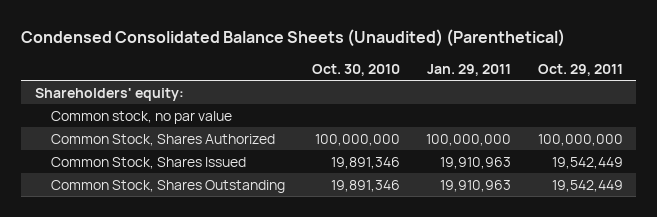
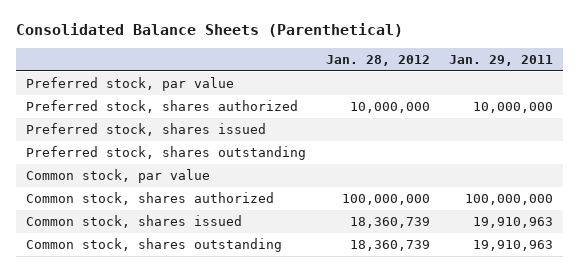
[21,29,566,48] Condensed Consolidated Balance Sheets (Unaudited) (Parenthetical) -> [15,23,403,38] Consolidated Balance Sheets (Parenthetical)
[311,63,400,76] Oct. 30, 2010 -> none
[537,63,623,76] Oct. 29, 2011 -> none
none -> [325,55,430,67] Jan. 28, 2012
[34,87,184,101] Shareholders' equity: -> none
none -> [25,77,234,92] Preferred stock, par value
none -> [25,100,298,114] Preferred stock, shares authorized
none -> [25,123,266,137] Preferred stock, shares issued
none -> [25,146,306,161] Preferred stock, shares outstanding
[51,110,233,124] Common stock, no par value -> [25,169,210,184] Common stock, par value
[51,133,276,146] Common Stock, Shares Authorized -> [25,192,274,206] Common stock, shares authorized
[51,156,247,169] Common Stock, Shares Issued -> [25,215,242,229] Common stock, shares issued
[51,179,286,193] Common Stock, Shares Outstanding -> [25,238,282,253] Common stock, shares outstanding

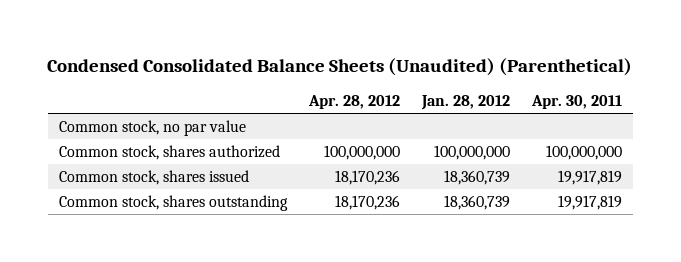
[15,23,403,38] Consolidated Balance Sheets (Parenthetical) -> [47,58,633,77] Condensed Consolidated Balance Sheets (Unaudited) (Parenthetical)
[449,55,554,67] Jan. 29, 2011 -> none
none -> [307,95,400,110] Apr. 28, 2012
none -> [531,95,623,110] Apr. 30, 2011
[25,77,234,92] Preferred stock, par value -> none
[25,100,298,114] Preferred stock, shares authorized -> none
[25,123,266,137] Preferred stock, shares issued -> none
[25,146,306,161] Preferred stock, shares outstanding -> none
[25,169,210,184] Common stock, par value -> [58,119,246,136] Common stock, no par value

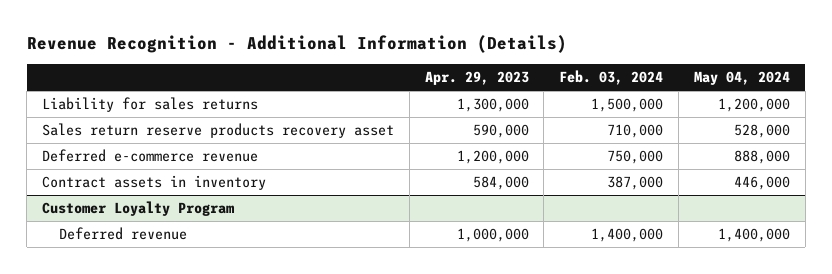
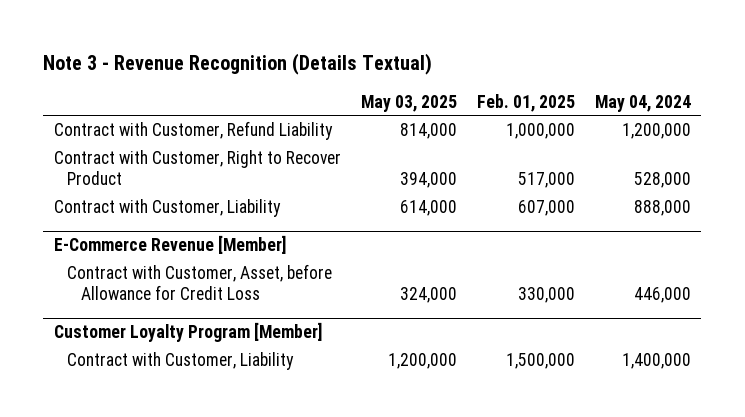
[26,35,567,54] Revenue Recognition - Additional Information (Details) -> [43,53,433,76] Note 3 - Revenue Recognition (Details Textual)
[424,71,529,86] Apr. 29, 2023 -> none
[559,70,664,86] Feb. 03, 2024 -> none
none -> [360,94,457,112] May 03, 2025
none -> [476,93,575,112] Feb. 01, 2025
[58,227,187,241] Deferred revenue -> none
[41,97,258,113] Liability for sales returns -> [53,121,333,141] Contract with Customer, Refund Liability
[41,123,394,139] Sales return reserve products recovery asset -> [53,150,341,185] Contract with Customer, Right to Recover Product
[41,149,258,163] Deferred e-commerce revenue -> [53,199,281,218] Contract with Customer, Liability
none -> [53,235,286,255] E-Commerce Revenue [Member]
[41,175,266,191] Contract assets in inventory -> [67,264,333,300] Contract with Customer, Asset, before Allowance for Credit Loss
[41,201,235,217] Customer Loyalty Program -> [53,322,322,343] Customer Loyalty Program [Member]
none -> [67,352,295,371] Contract with Customer, Liability

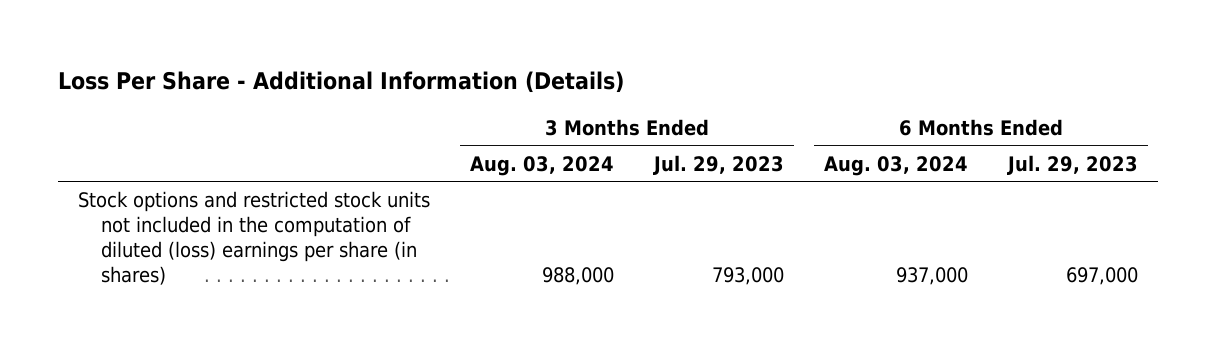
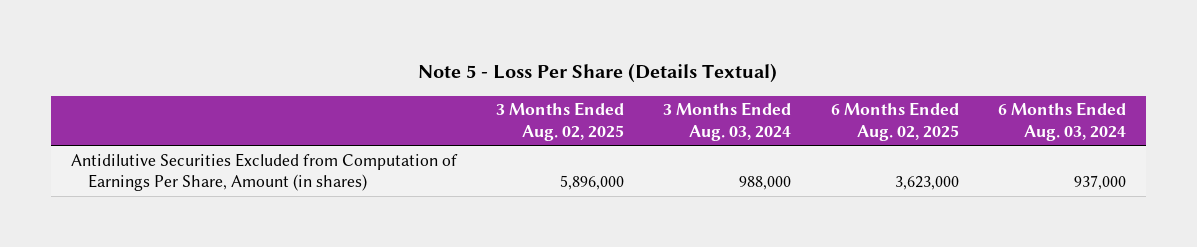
[57,70,624,93] Loss Per Share - Additional Information (Details) -> [418,63,778,84] Note 5 - Loss Per Share (Details Textual)
[652,154,784,175] Jul. 29, 2023 -> none
[1007,154,1139,175] Jul. 29, 2023 -> none
none -> [496,102,625,141] 3 Months Ended Aug. 02, 2025
none -> [830,102,959,141] 6 Months Ended Aug. 02, 2025
[77,191,430,285] Stock options and restricted stock units not included in the computation of diluted (loss) earnings per share (in shares) -> [70,152,458,192] Antidilutive Securities Excluded from Computation of Earnings Per Share, Amount (in shares)

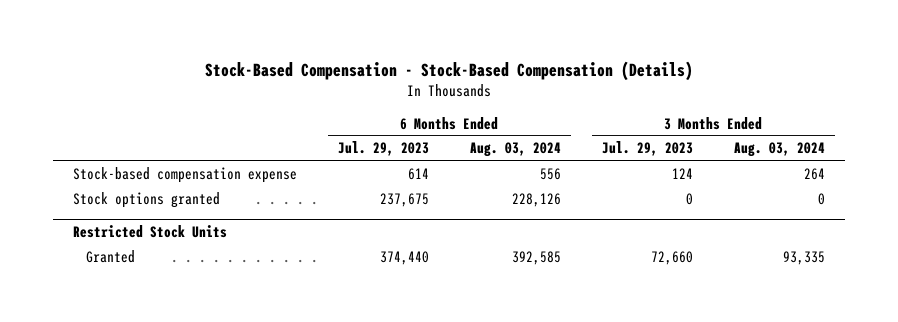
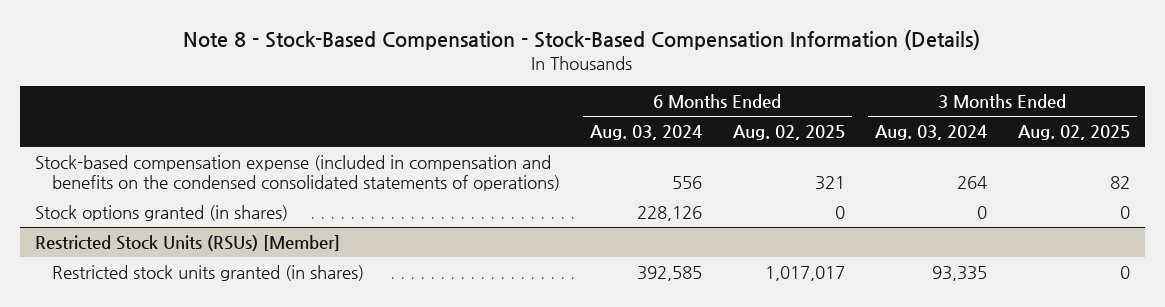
[204,60,693,81] Stock-Based Compensation - Stock-Based Compensation (Details) -> [183,30,981,51] Note 8 - Stock-Based Compensation - Stock-Based Compensation Information (Details)
[338,141,430,157] Jul. 29, 2023 -> none
[601,141,693,157] Jul. 29, 2023 -> none
none -> [732,125,845,141] Aug. 02, 2025
none -> [1017,125,1130,141] Aug. 02, 2025
[73,166,298,183] Stock-based compensation expense -> [34,154,560,192] Stock-based compensation expense (included in compensation and benefits on the condensed consolidated statements of operations)
[73,191,221,208] Stock options granted -> [34,204,288,221] Stock options granted (in shares)
[73,225,228,239] Restricted Stock Units -> [34,234,340,251] Restricted Stock Units (RSUs) [Member]
[86,249,136,263] Granted -> [51,264,364,281] Restricted stock units granted (in shares)

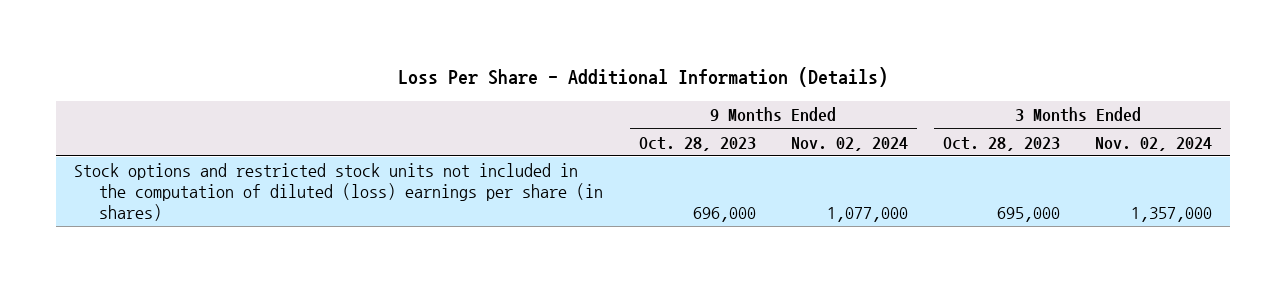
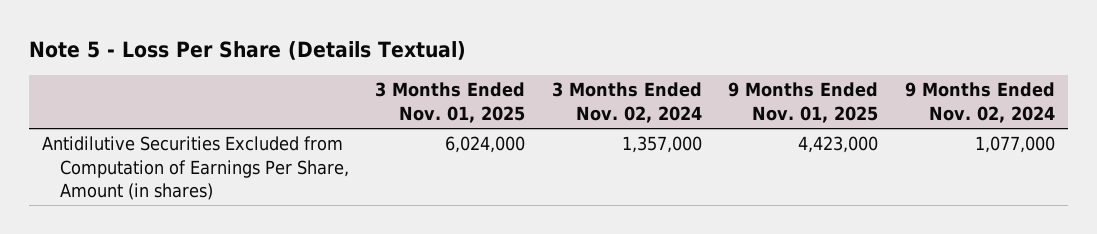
[398,67,889,88] Loss Per Share - Additional Information (Details) -> [29,40,467,60] Note 5 - Loss Per Share (Details Textual)
[638,136,756,151] Oct. 28, 2023 -> none
[943,136,1061,151] Oct. 28, 2023 -> none
none -> [375,82,526,123] 3 Months Ended Nov. 01, 2025
none -> [728,82,879,123] 9 Months Ended Nov. 01, 2025
[74,163,604,221] Stock options and restricted stock units not included in the computation of diluted (loss) earnings per share (in shares) -> [42,136,349,201] Antidilutive Securities Excluded from Computation of Earnings Per Share, Amount (in shares)

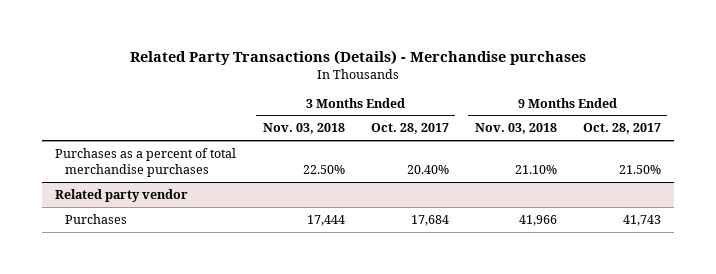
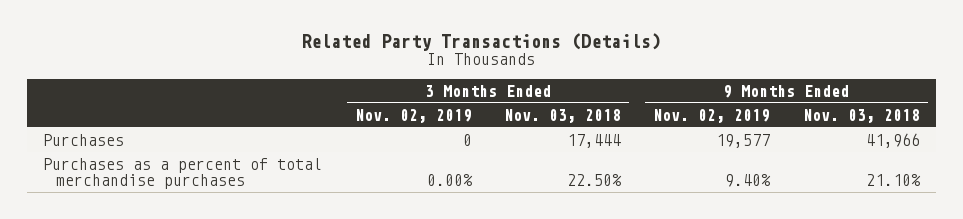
[130,49,587,65] Related Party Transactions (Details) - Merchandise purchases -> [301,32,662,51] Related Party Transactions (Details)
[370,123,449,135] Oct. 28, 2017 -> none
[582,123,661,135] Oct. 28, 2017 -> none
none -> [354,108,472,123] Nov. 02, 2019
none -> [653,108,771,123] Nov. 02, 2019
[55,188,189,202] Related party vendor -> none
[55,147,237,177] Purchases as a percent of total merchandise purchases -> [43,158,323,189] Purchases as a percent of total merchandise purchases

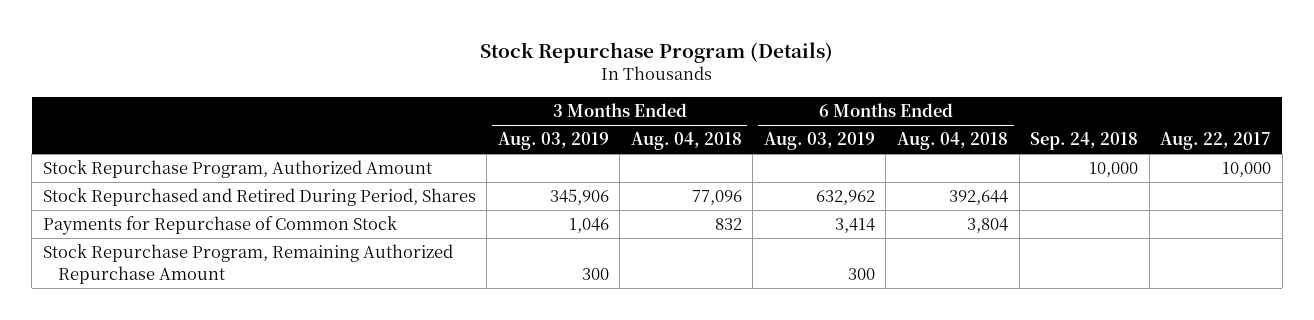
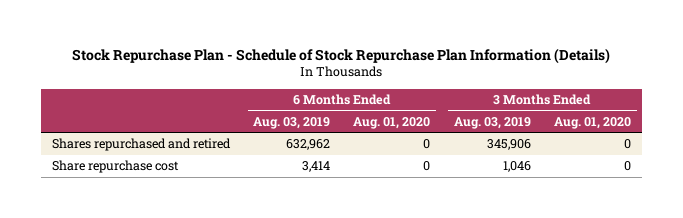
[479,41,833,63] Stock Repurchase Program (Details) -> [72,47,611,64] Stock Repurchase Plan - Schedule of Stock Repurchase Plan Information (Details)
[630,132,742,151] Aug. 04, 2018 -> none
[897,132,1009,151] Aug. 04, 2018 -> none
[1030,132,1139,151] Sep. 24, 2018 -> none
[1160,132,1272,151] Aug. 22, 2017 -> none
none -> [353,116,431,129] Aug. 01, 2020
none -> [553,116,631,129] Aug. 01, 2020
[42,160,432,179] Stock Repurchase Program, Authorized Amount -> none
[42,244,453,284] Stock Repurchase Program, Remaining Authorized Repurchase Amount -> none
[42,188,476,207] Stock Repurchased and Retired During Period, Shares -> [52,138,232,152] Shares repurchased and retired
[42,216,397,236] Payments for Repurchase of Common Stock -> [52,160,180,174] Share repurchase cost

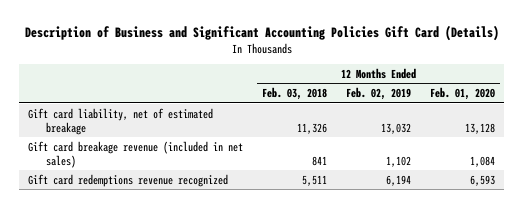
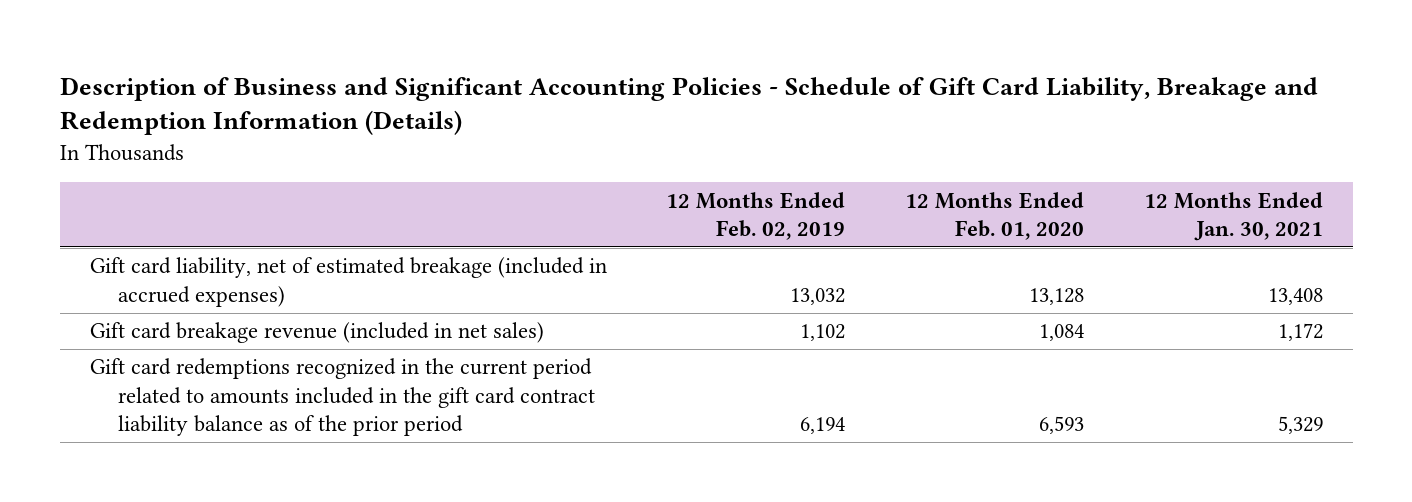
[24,24,499,41] Description of Business and Significant Accounting Policies Gift Card (Details) -> [59,76,1318,136] Description of Business and Significant Accounting Policies - Schedule of Gift Card Liability, Breakage and Redemption Information (Details)
[262,87,328,101] Feb. 03, 2018 -> none
none -> [1143,191,1323,242] 12 Months Ended Jan. 30, 2021
[28,107,214,135] Gift card liability, net of estimated breakage -> [89,257,607,307] Gift card liability, net of estimated breakage (included in accrued expenses)
[28,173,229,187] Gift card redemptions revenue recognized -> [89,358,596,437] Gift card redemptions recognized in the current period related to amounts included in the gift card contract liability balance as of the prior period

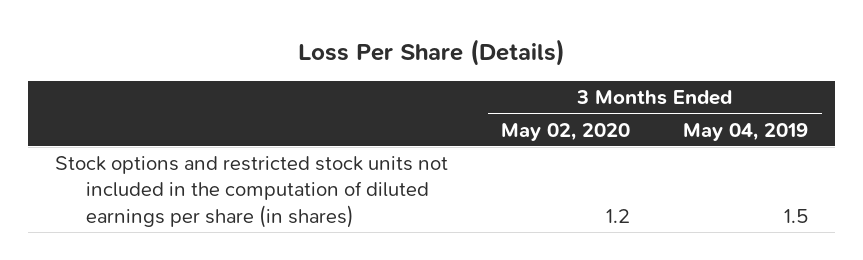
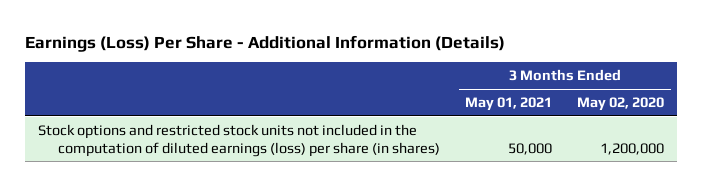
[297,39,565,67] Loss Per Share (Details) -> [24,34,505,52] Earnings (Loss) Per Share - Additional Information (Details)
[683,122,809,141] May 04, 2019 -> none
none -> [465,97,553,112] May 01, 2021
[54,156,448,228] Stock options and restricted stock units not included in the computation of diluted earnings per share (in shares) -> [37,124,440,157] Stock options and restricted stock units not included in the computation of diluted earnings (loss) per share (in shares)
[606,208,631,223] 1.2 -> [600,142,665,155] 1,200,000

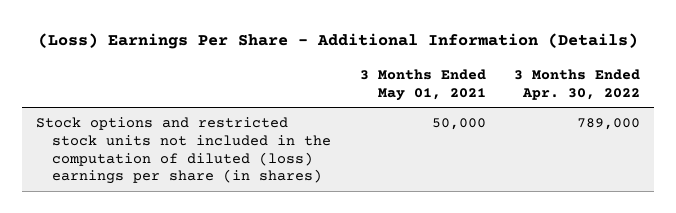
[24,34,505,52] Earnings (Loss) Per Share - Additional Information (Details) -> [37,33,638,50] (Loss) Earnings Per Share - Additional Information (Details)
[577,97,665,112] May 02, 2020 -> none
none -> [513,69,640,101] 3 Months Ended Apr. 30, 2022
[37,124,440,157] Stock options and restricted stock units not included in the computation of diluted earnings (loss) per share (in shares) -> [36,117,332,185] Stock options and restricted stock units not included in the computation of diluted (loss) earnings per share (in shares)

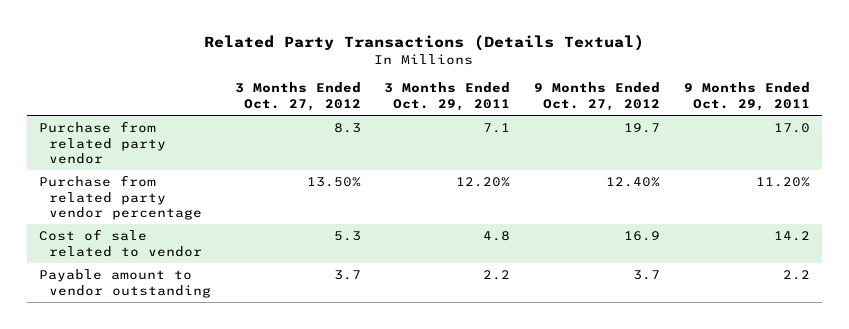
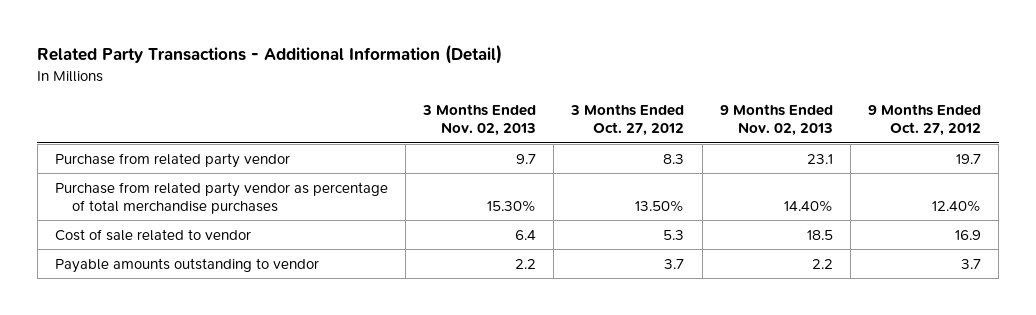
[204,34,645,51] Related Party Transactions (Details Textual) -> [37,44,503,65] Related Party Transactions - Additional Information (Detail)
[384,82,511,111] 3 Months Ended Oct. 29, 2011 -> none
[683,82,810,111] 9 Months Ended Oct. 29, 2011 -> none
none -> [422,104,537,137] 3 Months Ended Nov. 02, 2013
none -> [719,104,833,137] 9 Months Ended Nov. 02, 2013
[39,175,203,221] Purchase from related party vendor percentage -> [54,181,388,214] Purchase from related party vendor as percentage of total merchandise purchases
[39,269,212,298] Payable amount to vendor outstanding -> [54,257,319,273] Payable amounts outstanding to vendor

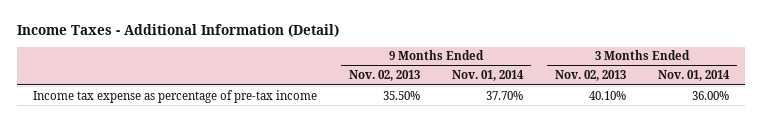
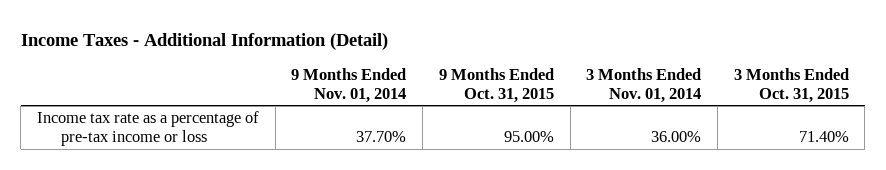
[348,70,420,82] Nov. 02, 2013 -> none
[555,70,627,82] Nov. 02, 2013 -> none
none -> [438,67,554,103] 9 Months Ended Oct. 31, 2015
none -> [733,67,849,103] 3 Months Ended Oct. 31, 2015
[32,89,317,103] Income tax expense as percentage of pre-tax income -> [36,111,259,147] Income tax rate as a percentage of pre-tax income or loss

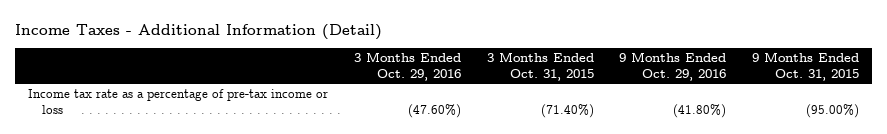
[291,67,407,103] 9 Months Ended Nov. 01, 2014 -> none
[586,67,702,103] 3 Months Ended Nov. 01, 2014 -> none
none -> [353,52,461,82] 3 Months Ended Oct. 29, 2016
none -> [619,52,727,82] 9 Months Ended Oct. 29, 2016
[503,131,554,143] 95.00% -> [805,104,859,119] (95.00%)
[798,131,849,143] 71.40% -> [540,104,594,119] (71.40%)

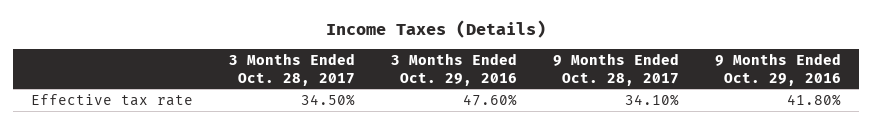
[15,24,383,41] Income Taxes - Additional Information (Detail) -> [325,19,546,38] Income Taxes (Details)
[486,52,594,82] 3 Months Ended Oct. 31, 2015 -> none
[751,52,859,82] 9 Months Ended Oct. 31, 2015 -> none
none -> [228,52,355,86] 3 Months Ended Oct. 28, 2017
none -> [553,52,680,86] 9 Months Ended Oct. 28, 2017
[28,89,329,115] Income tax rate as a percentage of pre-tax income or loss -> [30,93,193,106] Effective tax rate
[407,104,461,119] (47.60%) -> [462,93,517,106] 47.60%
[673,104,727,119] (41.80%) -> [787,93,842,106] 41.80%

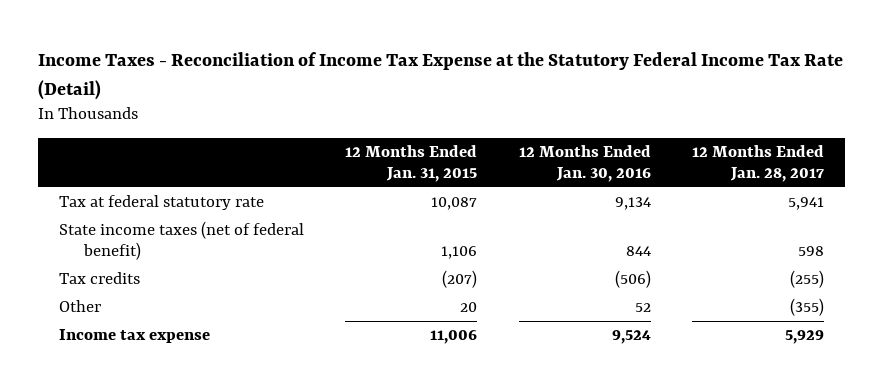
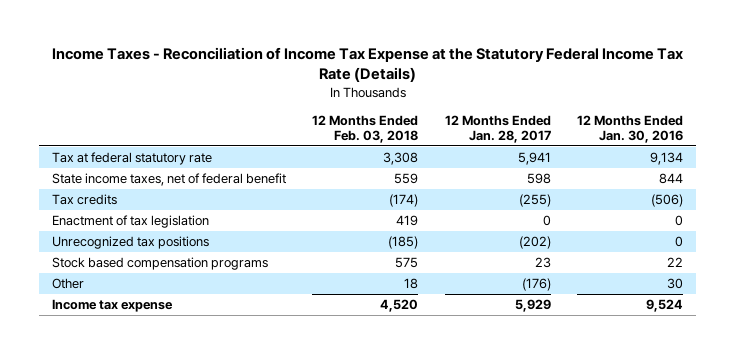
[37,52,843,100] Income Taxes - Reconciliation of Income Tax Expense at the Statutory Federal Income Tax Rate (Detail) -> [51,47,683,83] Income Taxes - Reconciliation of Income Tax Expense at the Statutory Federal Income Tax Rate (Details)
[345,144,478,182] 12 Months Ended Jan. 31, 2015 -> none
none -> [312,114,419,144] 12 Months Ended Feb. 03, 2018
[58,221,304,261] State income taxes (net of federal benefit) -> [51,173,286,187] State income taxes, net of federal benefit
none -> [51,215,209,229] Enactment of tax legislation
none -> [51,236,209,250] Unrecognized tax positions
none -> [51,257,268,271] Stock based compensation programs
[634,303,651,313] 52 -> [667,278,684,290] 30
[790,298,825,317] (355) -> [521,278,551,292] (176)

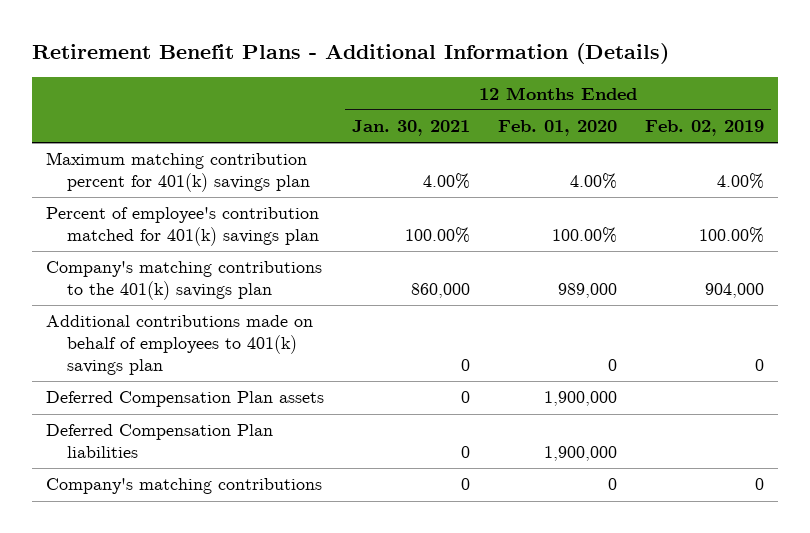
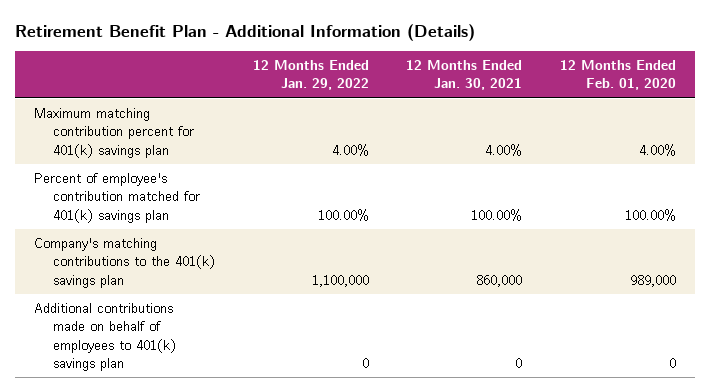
[31,43,669,65] Retirement Benefit Plans - Additional Information (Details) -> [14,23,475,41] Retirement Benefit Plan - Additional Information (Details)
[645,120,765,137] Feb. 02, 2019 -> none
none -> [252,60,369,91] 12 Months Ended Jan. 29, 2022
[45,391,324,408] Deferred Compensation Plan assets -> none
[45,424,273,459] Deferred Compensation Plan liabilities -> none
[45,478,322,495] Company's matching contributions -> none

